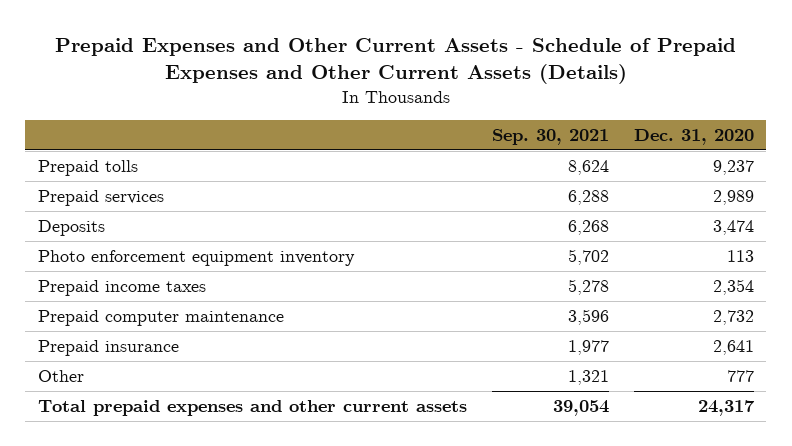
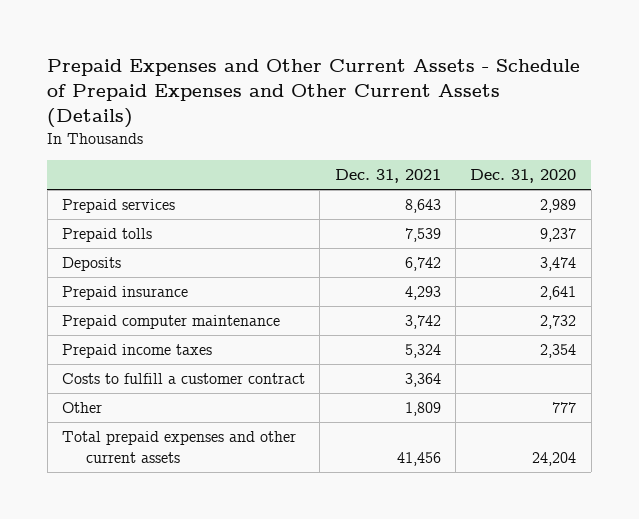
[491,128,609,145] Sep. 30, 2021 -> none
none -> [334,169,441,184] Dec. 31, 2021
[37,159,138,176] Prepaid tolls -> [62,228,153,243] Prepaid tolls
[37,249,355,266] Photo enforcement equipment inventory -> none
[37,309,284,326] Prepaid computer maintenance -> [62,315,281,330] Prepaid computer maintenance
[37,279,206,296] Prepaid income taxes -> [62,344,213,359] Prepaid income taxes
none -> [62,373,306,385] Costs to fulfill a customer contract
[697,399,755,416] 24,317 -> [532,451,577,466] 24,204

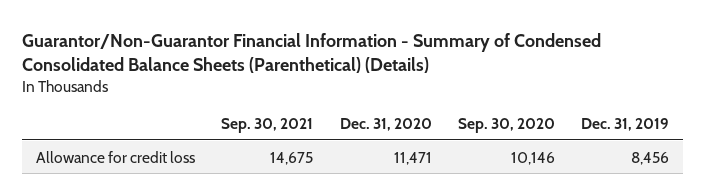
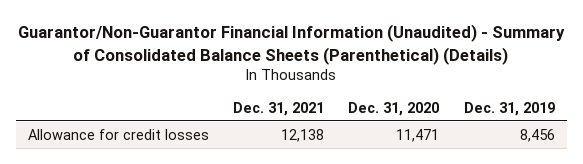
[22,32,602,73] Guarantor/Non-Guarantor Financial Information - Summary of Condensed Consolidated Balance Sheets (Parenthetical) (Details) -> [18,24,566,65] Guarantor/Non-Guarantor Financial Information (Unaudited) - Summary of Consolidated Balance Sheets (Parenthetical) (Details)
[221,118,314,134] Sep. 30, 2021 -> none
[457,118,555,134] Sep. 30, 2020 -> none
none -> [233,101,325,116] Dec. 31, 2021
[35,150,195,163] Allowance for credit loss -> [27,129,209,141] Allowance for credit losses

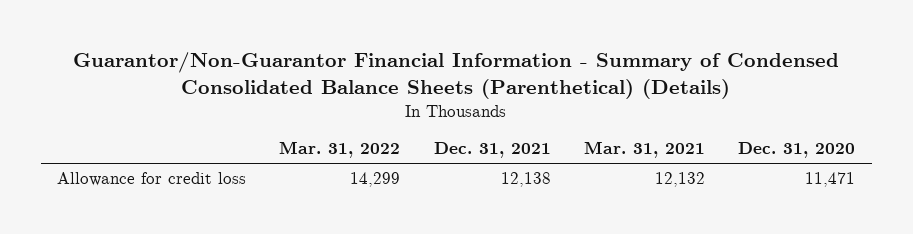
[18,24,566,65] Guarantor/Non-Guarantor Financial Information (Unaudited) - Summary of Consolidated Balance Sheets (Parenthetical) (Details) -> [73,52,840,99] Guarantor/Non-Guarantor Financial Information - Summary of Condensed Consolidated Balance Sheets (Parenthetical) (Details)
[463,101,555,116] Dec. 31, 2019 -> none
none -> [279,141,401,159] Mar. 31, 2022
none -> [584,141,706,159] Mar. 31, 2021
[27,129,209,141] Allowance for credit losses -> [57,172,247,187] Allowance for credit loss

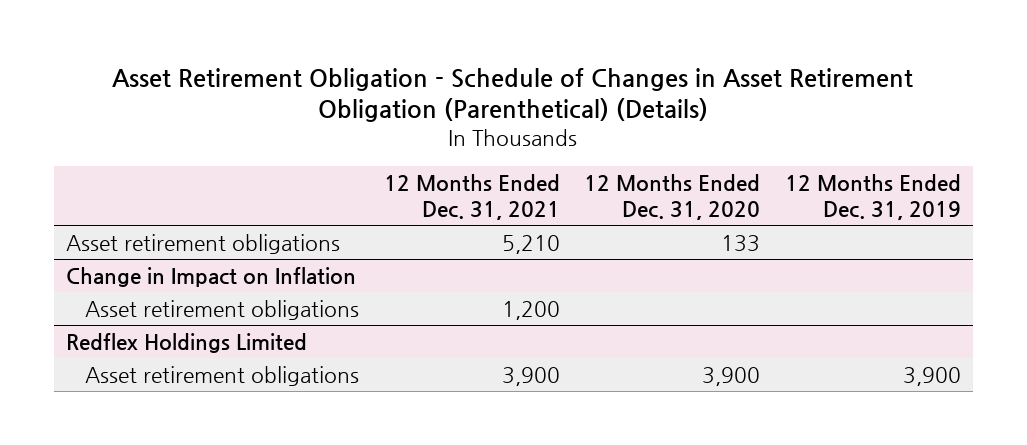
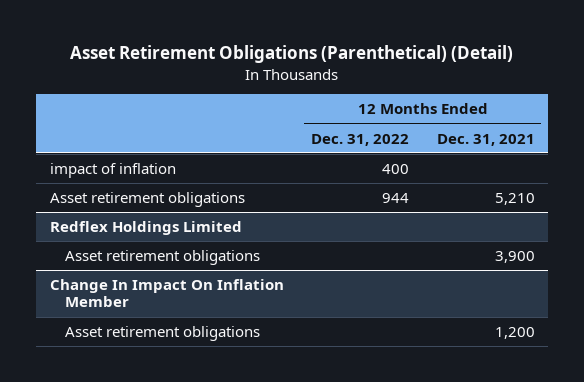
[112,67,914,123] Asset Retirement Obligation - Schedule of Changes in Asset Retirement Obligation (Parenthetical) (Details) -> [70,45,514,64] Asset Retirement Obligations (Parenthetical) (Detail)
[584,173,761,220] 12 Months Ended Dec. 31, 2020 -> none
[784,173,961,220] 12 Months Ended Dec. 31, 2019 -> none
none -> [311,133,410,146] Dec. 31, 2022
none -> [49,162,176,178] impact of inflation
[65,266,356,287] Change in Impact on Inflation -> none
[85,299,360,320] Asset retirement obligations -> none
none -> [49,278,284,308] Change In Impact On Inflation Member
none -> [65,325,261,341] Asset retirement obligations

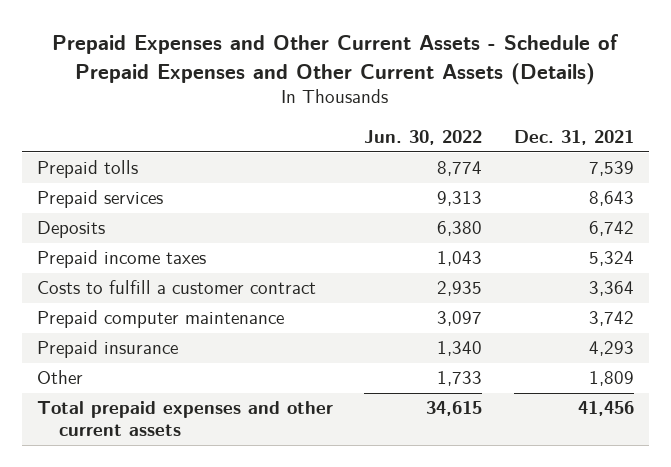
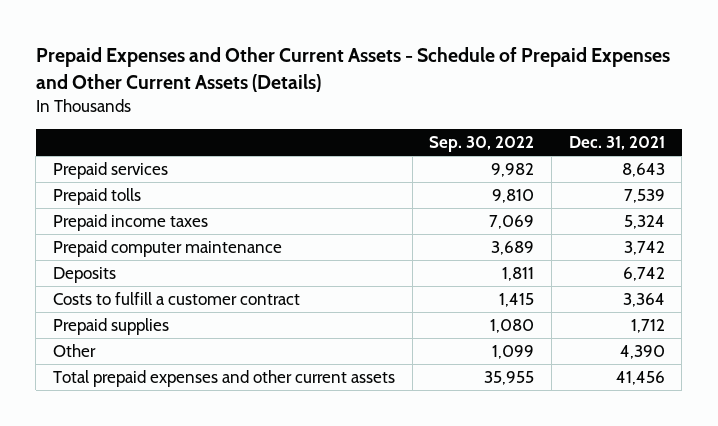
[364,130,483,146] Jun. 30, 2022 -> none
none -> [429,136,535,153] Sep. 30, 2022
[37,160,139,179] Prepaid tolls -> [53,188,142,206] Prepaid tolls
[37,340,179,359] Prepaid insurance -> none
[37,221,106,239] Deposits -> [53,267,117,284] Deposits
[37,280,317,295] Costs to fulfill a customer contract -> [53,292,301,306] Costs to fulfill a customer contract
none -> [53,318,170,336] Prepaid supplies
[588,371,634,387] 1,809 -> [619,345,665,360] 4,390

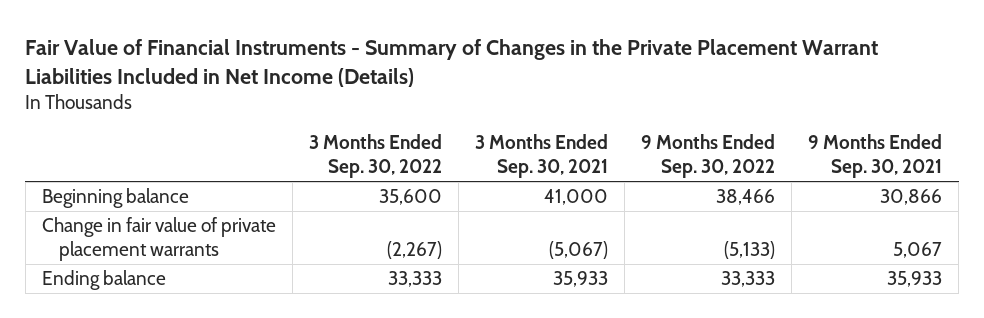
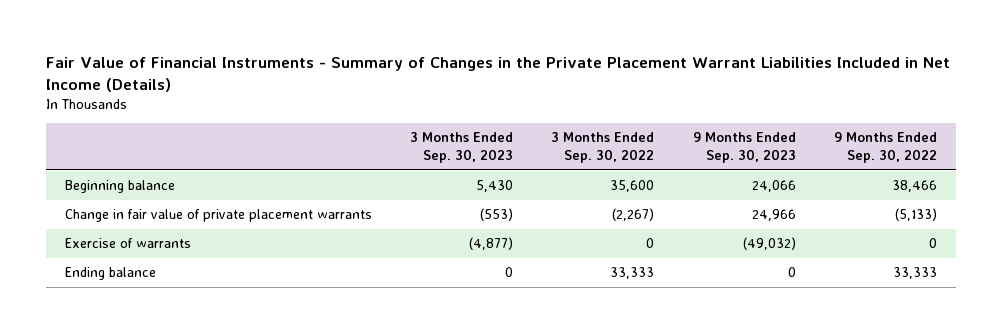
[475,134,609,179] 3 Months Ended Sep. 30, 2021 -> none
[808,134,943,179] 9 Months Ended Sep. 30, 2021 -> none
none -> [410,132,514,164] 3 Months Ended Sep. 30, 2023
none -> [692,132,796,164] 9 Months Ended Sep. 30, 2023
none -> [64,238,191,249] Exercise of warrants

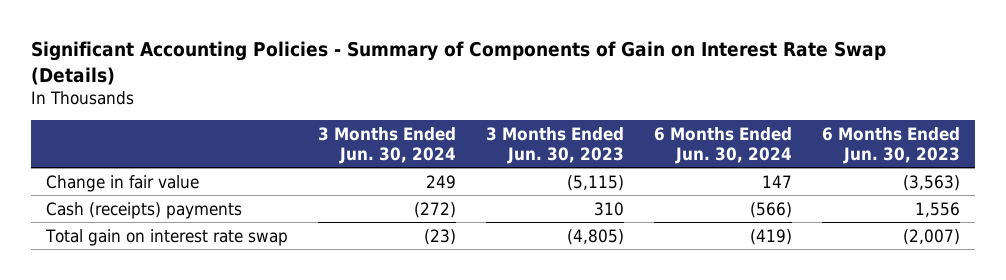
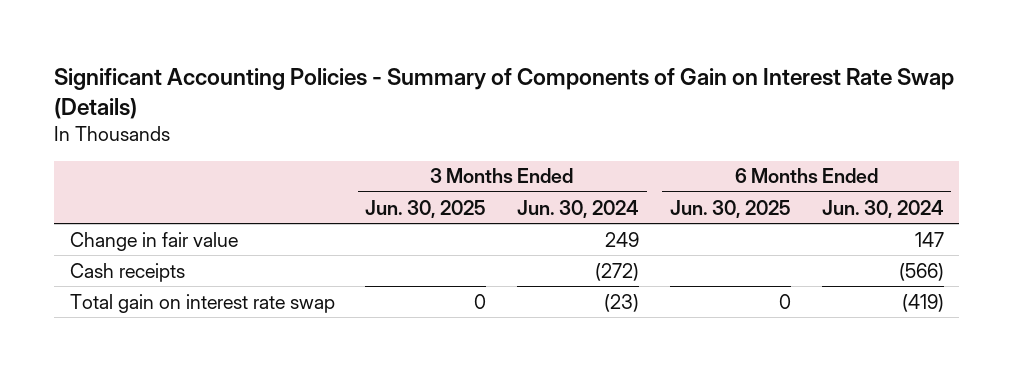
[485,126,624,164] 3 Months Ended Jun. 30, 2023 -> none
[822,126,961,164] 6 Months Ended Jun. 30, 2023 -> none
none -> [365,199,487,218] Jun. 30, 2025
none -> [669,199,791,218] Jun. 30, 2025
[45,201,242,219] Cash (receipts) payments -> [69,262,185,282] Cash receipts

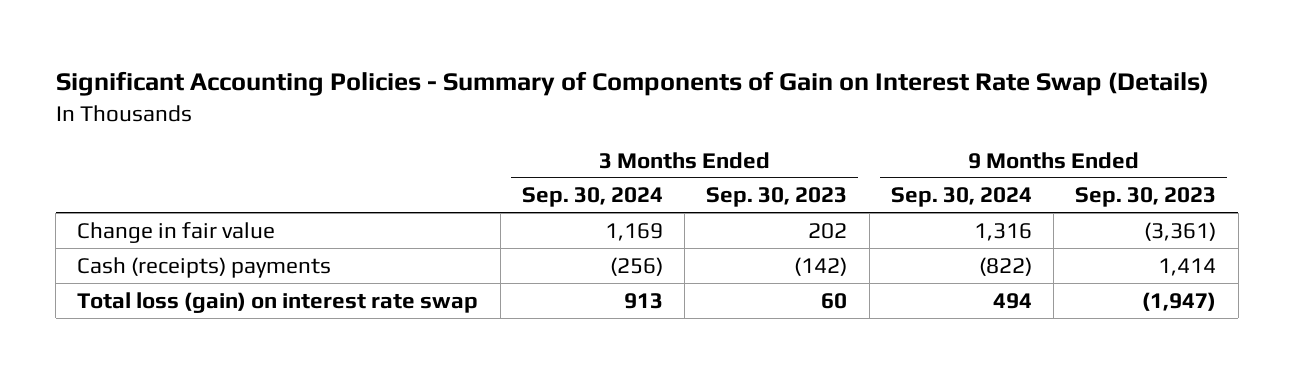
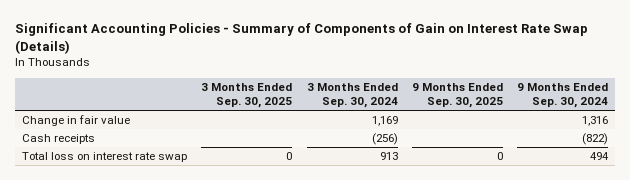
[706,187,848,208] Sep. 30, 2023 -> none
[1075,187,1217,208] Sep. 30, 2023 -> none
none -> [201,82,293,109] 3 Months Ended Sep. 30, 2025
none -> [411,82,503,109] 9 Months Ended Sep. 30, 2025
[77,256,332,278] Cash (receipts) payments -> [22,134,96,145] Cash receipts
[77,291,479,313] Total loss (gain) on interest rate swap -> [22,152,188,163] Total loss on interest rate swap

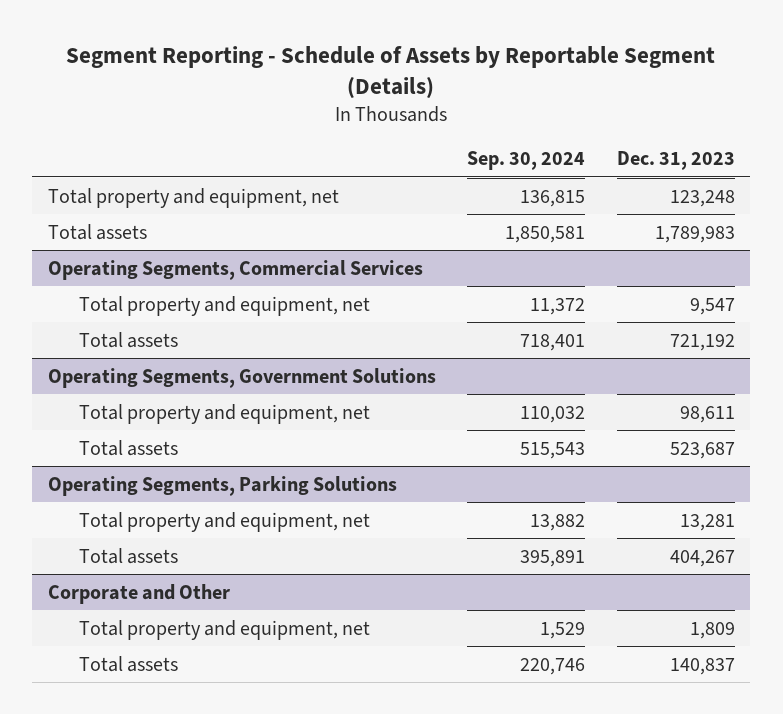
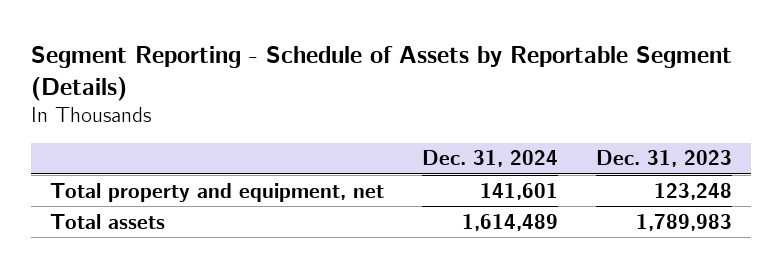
[467,151,586,171] Sep. 30, 2024 -> none
none -> [422,150,559,168] Dec. 31, 2024
[48,259,424,280] Operating Segments, Commercial Services -> none
[79,295,371,316] Total property and equipment, net -> none
[79,331,179,348] Total assets -> none
[48,367,437,388] Operating Segments, Government Solutions -> none
[79,403,371,424] Total property and equipment, net -> none
[79,439,179,456] Total assets -> none
[48,475,398,496] Operating Segments, Parking Solutions -> none
[79,511,371,532] Total property and equipment, net -> none
[79,547,179,564] Total assets -> none
[48,583,231,604] Corporate and Other -> none
[79,619,371,640] Total property and equipment, net -> none
[79,655,179,672] Total assets -> none

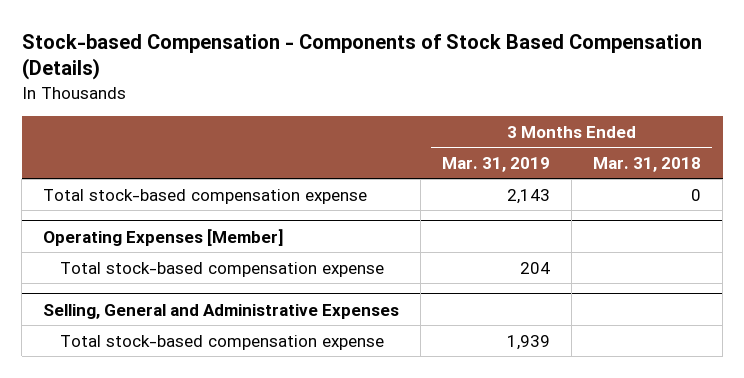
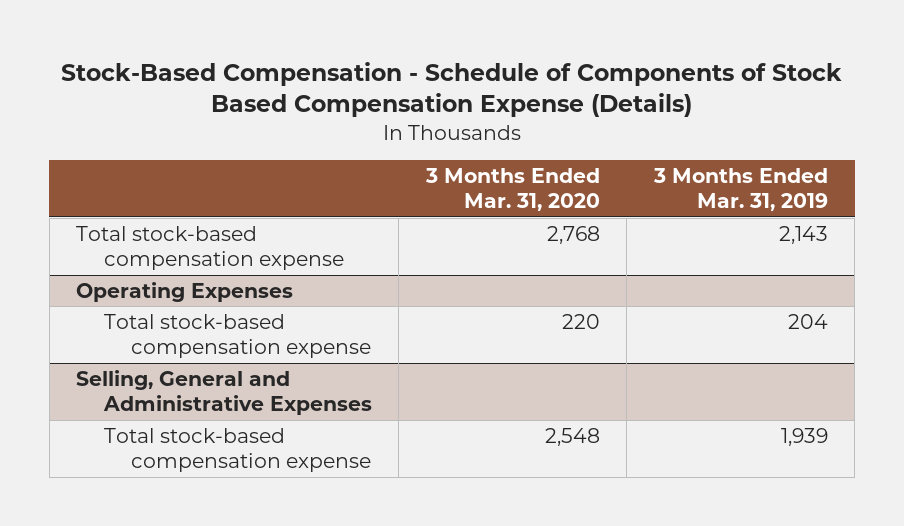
[21,33,702,81] Stock-based Compensation - Components of Stock Based Compensation (Details) -> [60,61,842,118] Stock-Based Compensation - Schedule of Components of Stock Based Compensation Expense (Details)
[593,156,702,172] Mar. 31, 2018 -> none
none -> [424,167,600,212] 3 Months Ended Mar. 31, 2020
[43,228,285,246] Operating Expenses [Member] -> [76,281,294,302] Operating Expenses

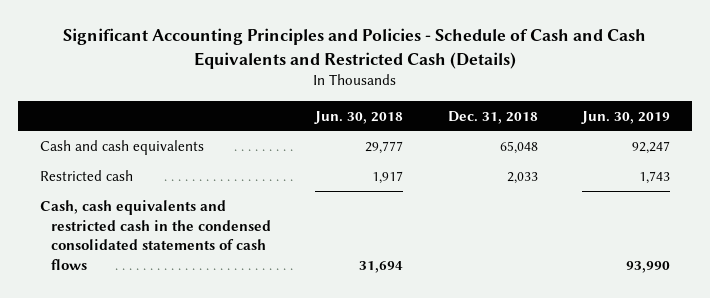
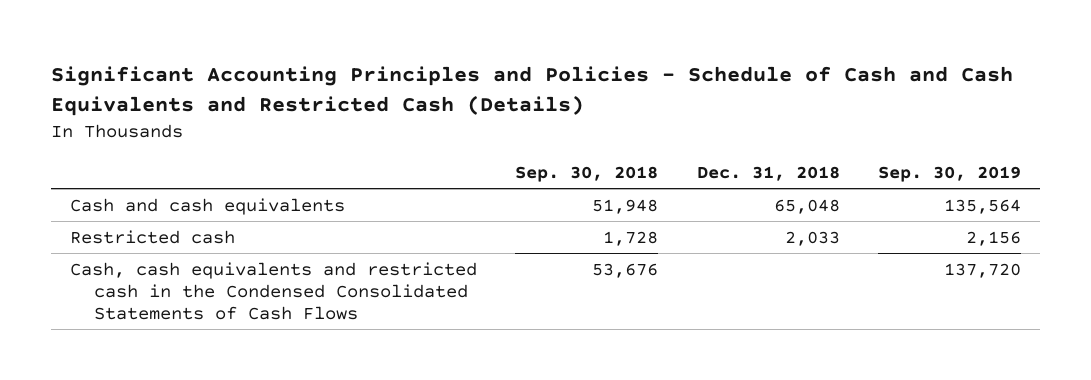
[314,110,404,124] Jun. 30, 2018 -> none
[581,110,671,124] Jun. 30, 2019 -> none
none -> [515,165,659,182] Sep. 30, 2018
none -> [877,165,1021,182] Sep. 30, 2019
[39,199,271,270] Cash, cash equivalents and restricted cash in the condensed consolidated statements of cash flows -> [70,261,478,321] Cash, cash equivalents and restricted cash in the Condensed Consolidated Statements of Cash Flows

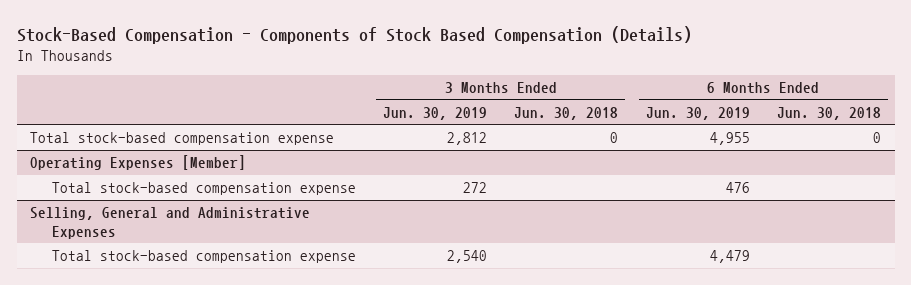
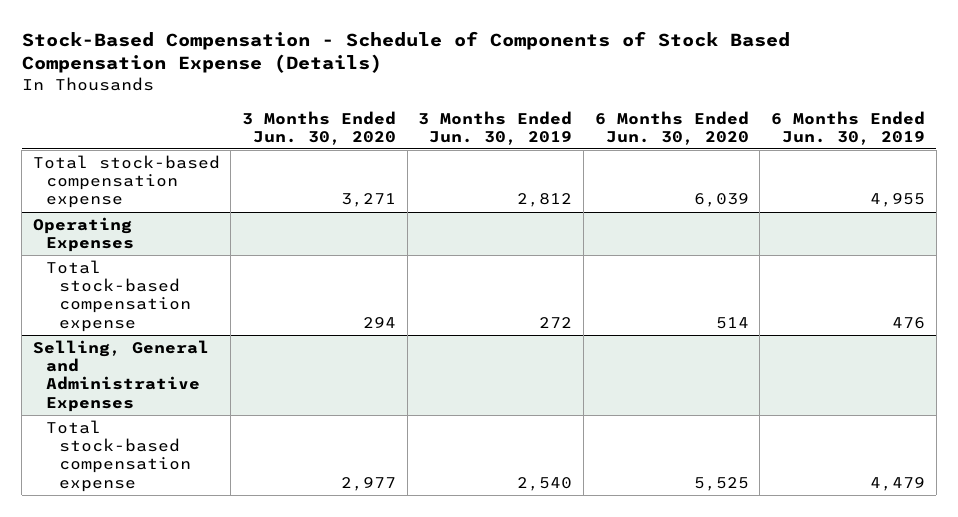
[16,25,692,44] Stock-Based Compensation - Components of Stock Based Compensation (Details) -> [21,30,790,74] Stock-Based Compensation - Schedule of Components of Stock Based Compensation Expense (Details)
[514,106,619,120] Jun. 30, 2018 -> none
[776,106,881,120] Jun. 30, 2018 -> none
none -> [242,110,397,145] 3 Months Ended Jun. 30, 2020
none -> [594,110,749,145] 6 Months Ended Jun. 30, 2020
[30,155,247,171] Operating Expenses [Member] -> [32,216,134,253] Operating Expenses

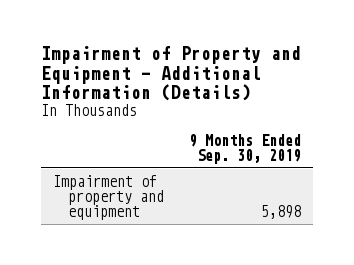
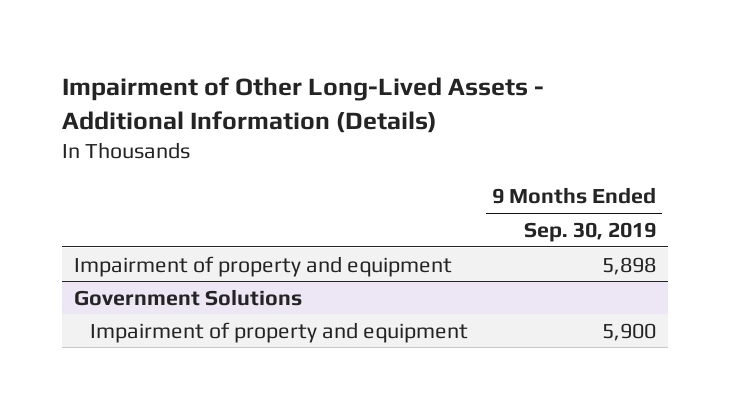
[40,46,301,101] Impairment of Property and Equipment - Additional Information (Details) -> [61,77,544,133] Impairment of Other Long-Lived Assets - Additional Information (Details)
none -> [73,288,302,306] Government Solutions
none -> [90,321,469,343] Impairment of property and equipment

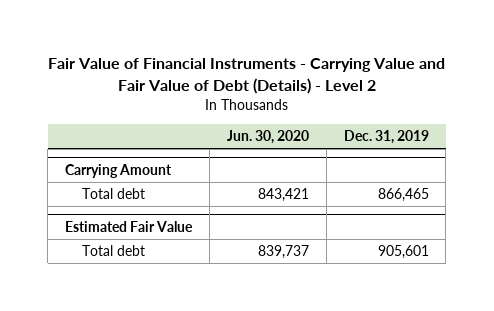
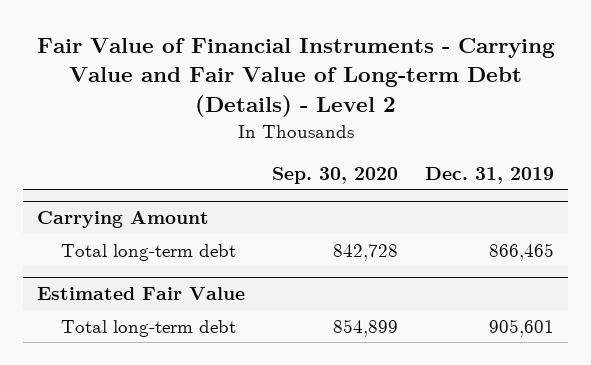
[47,58,445,94] Fair Value of Financial Instruments - Carrying Value and Fair Value of Debt (Details) - Level 2 -> [36,37,555,118] Fair Value of Financial Instruments - Carrying Value and Fair Value of Long-term Debt (Details) - Level 2
[226,129,309,144] Jun. 30, 2020 -> none
none -> [272,166,399,184] Sep. 30, 2020
[82,188,146,200] Total debt -> [61,243,237,261] Total long-term debt
[82,245,146,257] Total debt -> [61,319,237,337] Total long-term debt

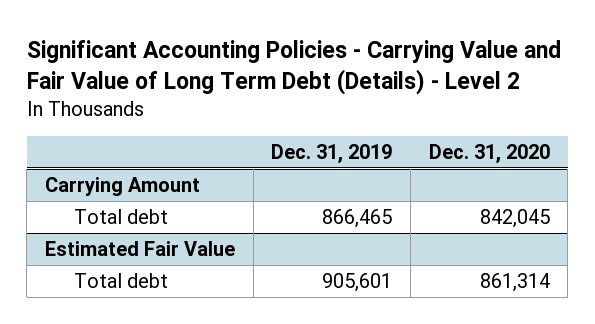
[36,37,555,118] Fair Value of Financial Instruments - Carrying Value and Fair Value of Long-term Debt (Details) - Level 2 -> [26,39,561,96] Significant Accounting Policies - Carrying Value and Fair Value of Long Term Debt (Details) - Level 2
[272,166,399,184] Sep. 30, 2020 -> none
none -> [428,144,550,165] Dec. 31, 2020
[61,243,237,261] Total long-term debt -> [74,208,169,224] Total debt
[61,319,237,337] Total long-term debt -> [74,272,169,288] Total debt

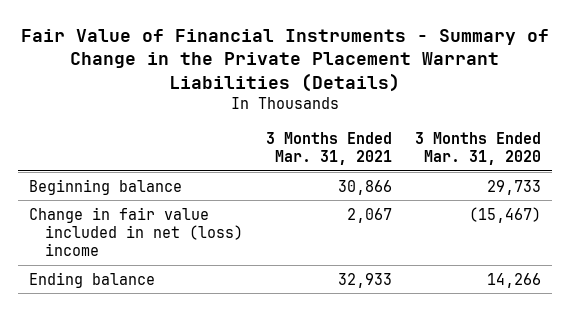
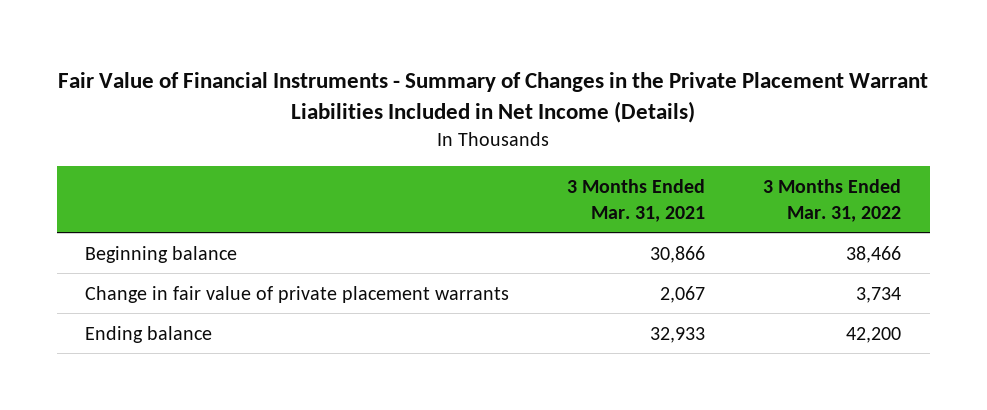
[21,28,550,92] Fair Value of Financial Instruments - Summary of Change in the Private Placement Warrant Liabilities (Details) -> [58,71,929,124] Fair Value of Financial Instruments - Summary of Changes in the Private Placement Warrant Liabilities Included in Net Income (Details)
[414,131,541,166] 3 Months Ended Mar. 31, 2020 -> none
none -> [763,179,902,222] 3 Months Ended Mar. 31, 2022
[29,206,244,257] Change in fair value included in net (loss) income -> [85,285,510,303] Change in fair value of private placement warrants

